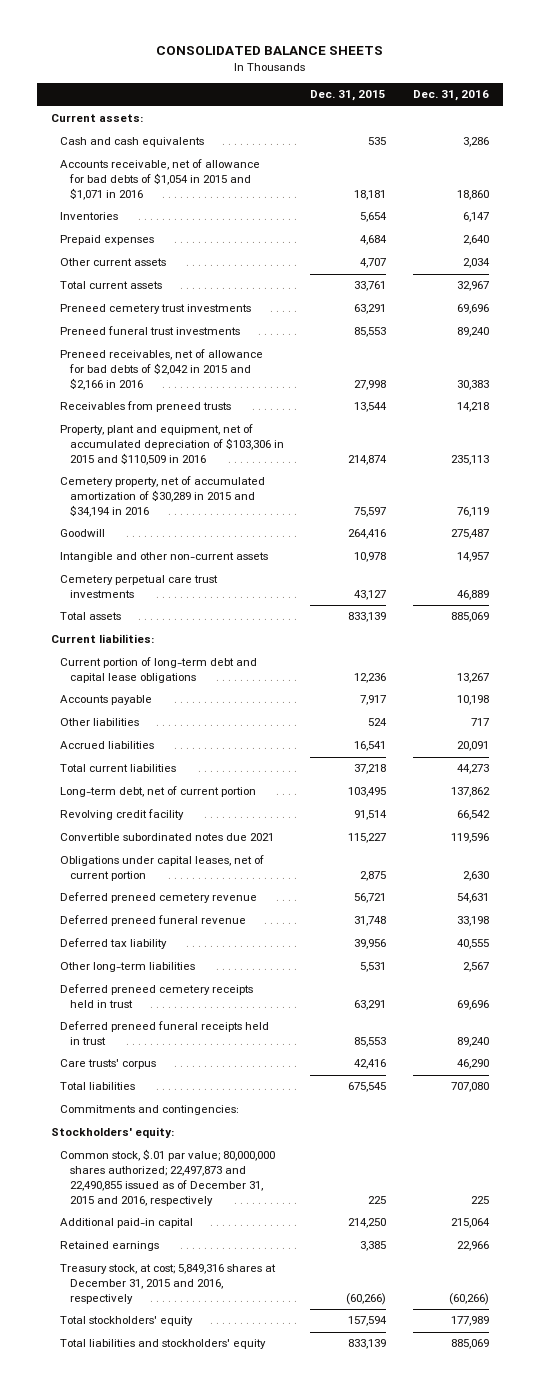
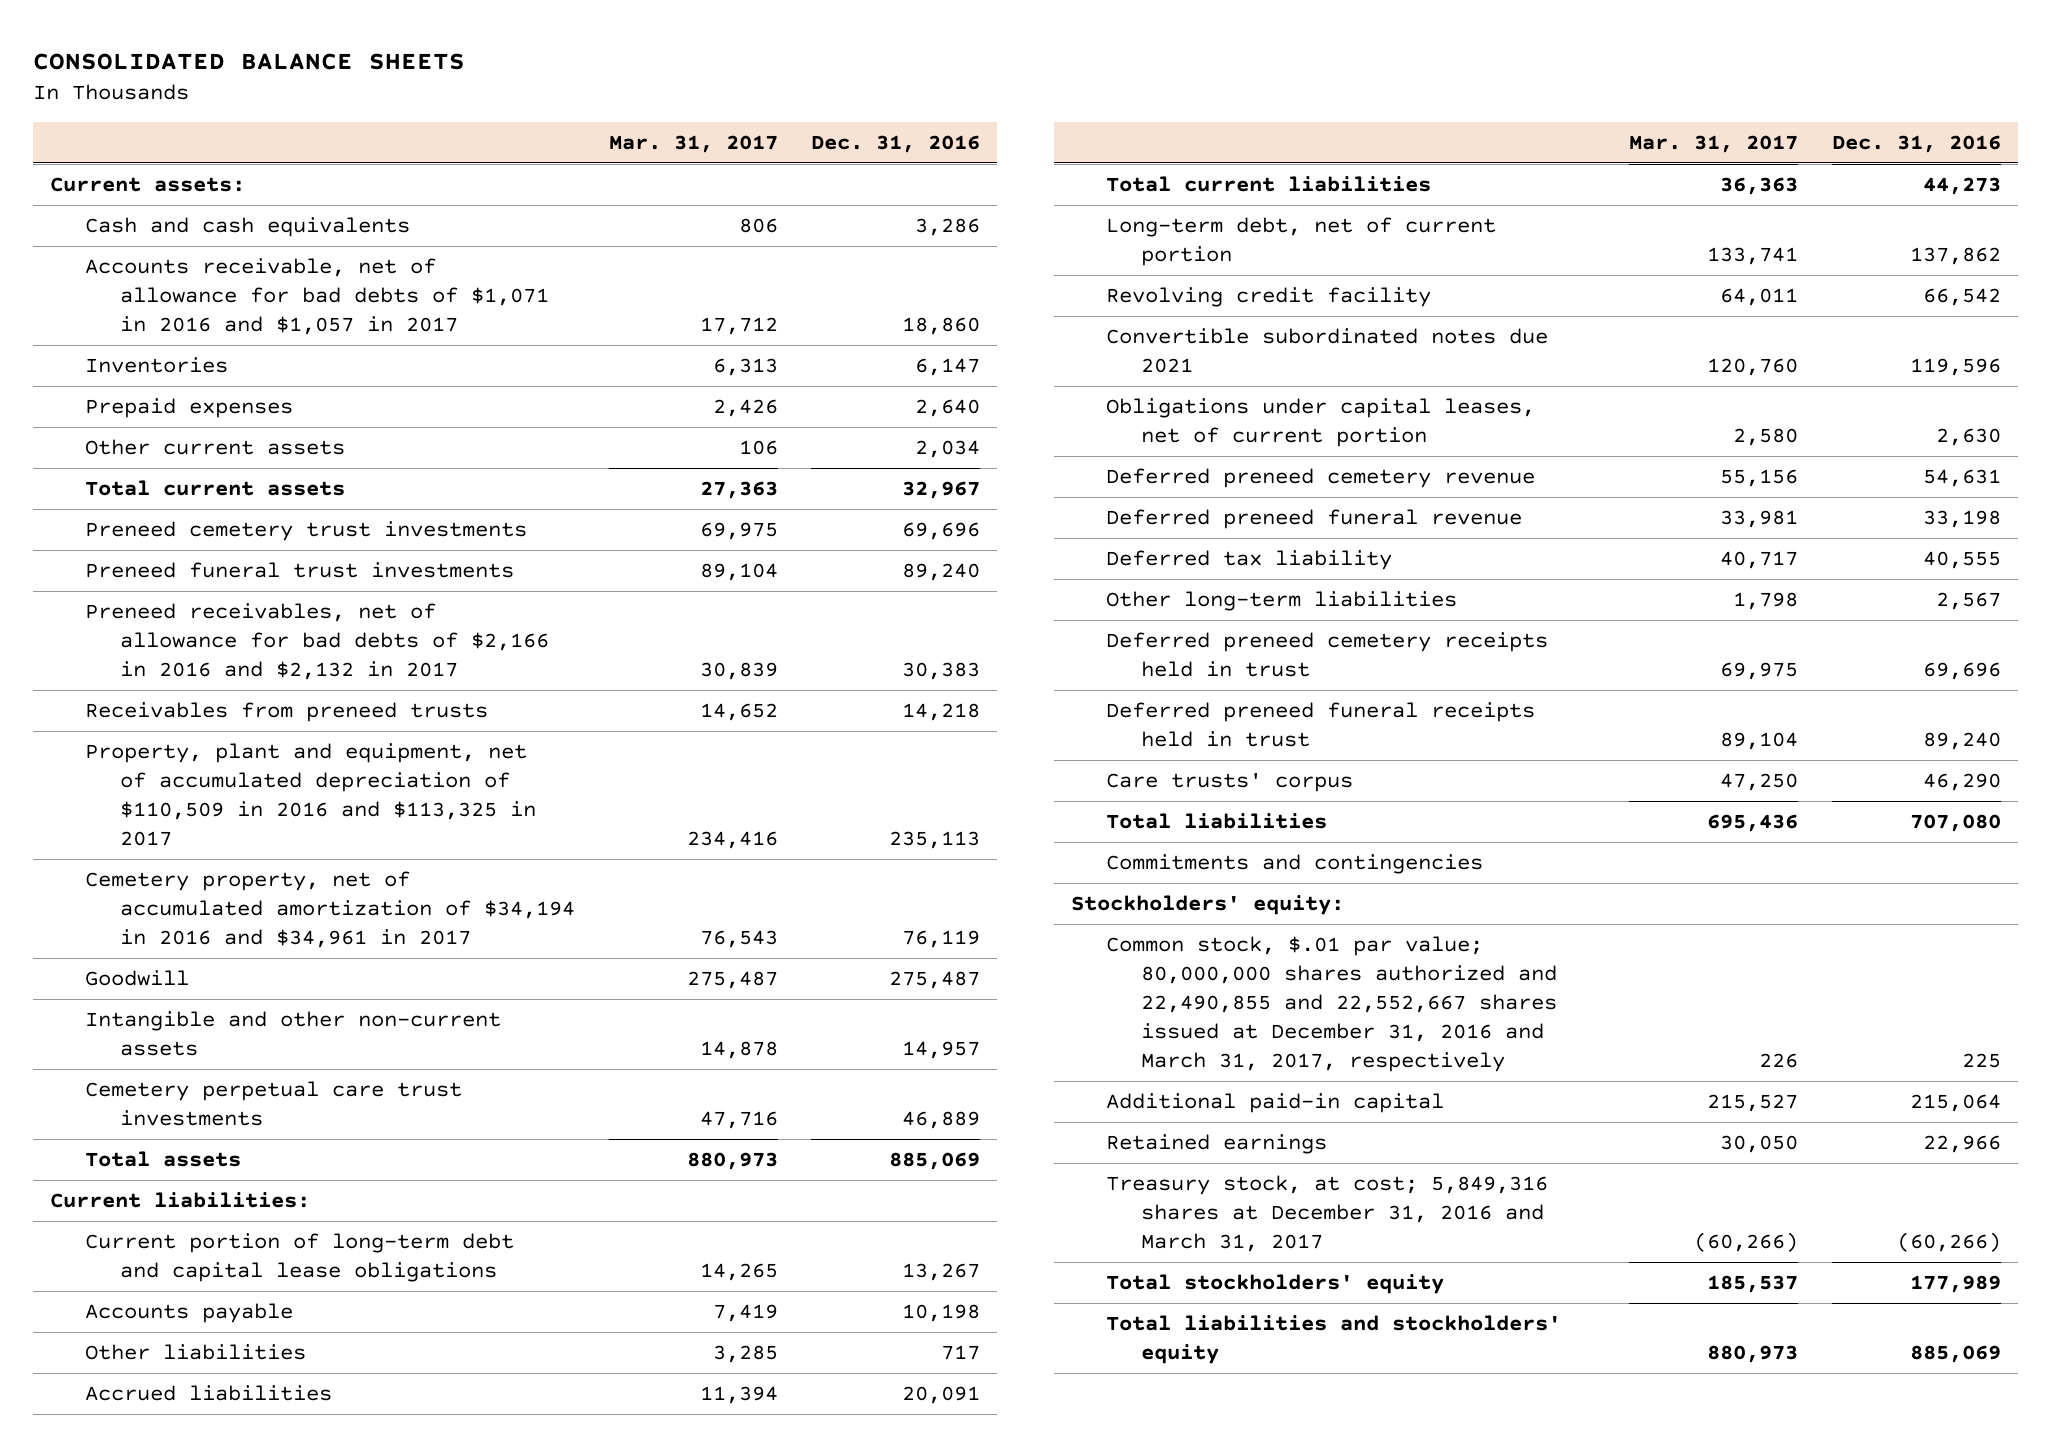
[310,90,387,102] Dec. 31, 2015 -> none
none -> [608,135,778,154] Mar. 31, 2017
[60,159,261,201] Accounts receivable, net of allowance for bad debts of $1,054 in 2015 and $1,071 in 2016 -> [85,258,550,336] Accounts receivable, net of allowance for bad debts of $1,071 in 2016 and $1,057 in 2017
[60,349,264,391] Preneed receivables, net of allowance for bad debts of $2,042 in 2015 and $2,166 in 2016 -> [85,603,550,681] Preneed receivables, net of allowance for bad debts of $2,166 in 2016 and $2,132 in 2017
[60,424,284,466] Property, plant and equipment, net of accumulated depreciation of $103,306 in 2015 and $110,509 in 2016 -> [85,743,537,847] Property, plant and equipment, net of accumulated depreciation of $110,509 in 2016 and $113,325 in 2017
[60,476,266,518] Cemetery property, net of accumulated amortization of $30,289 in 2015 and $34,194 in 2016 -> [85,871,576,949] Cemetery property, net of accumulated amortization of $34,194 in 2016 and $34,961 in 2017
[60,1105,240,1116] Commitments and contingencies: -> [1105,854,1483,875] Commitments and contingencies
[60,1149,276,1206] Common stock, $.01 par value; 80,000,000 shares authorized; 22,497,873 and 22,490,855 issued as of December 31, 2015 and 2016, respectively -> [1105,936,1557,1073] Common stock, $.01 par value; 80,000,000 shares authorized and 22,490,855 and 22,552,667 shares issued at December 31, 2016 and March 31, 2017, respectively
[60,1264,277,1305] Treasury stock, at cost; 5,849,316 shares at December 31, 2015 and 2016, respectively -> [1105,1175,1548,1253] Treasury stock, at cost; 5,849,316 shares at December 31, 2016 and March 31, 2017

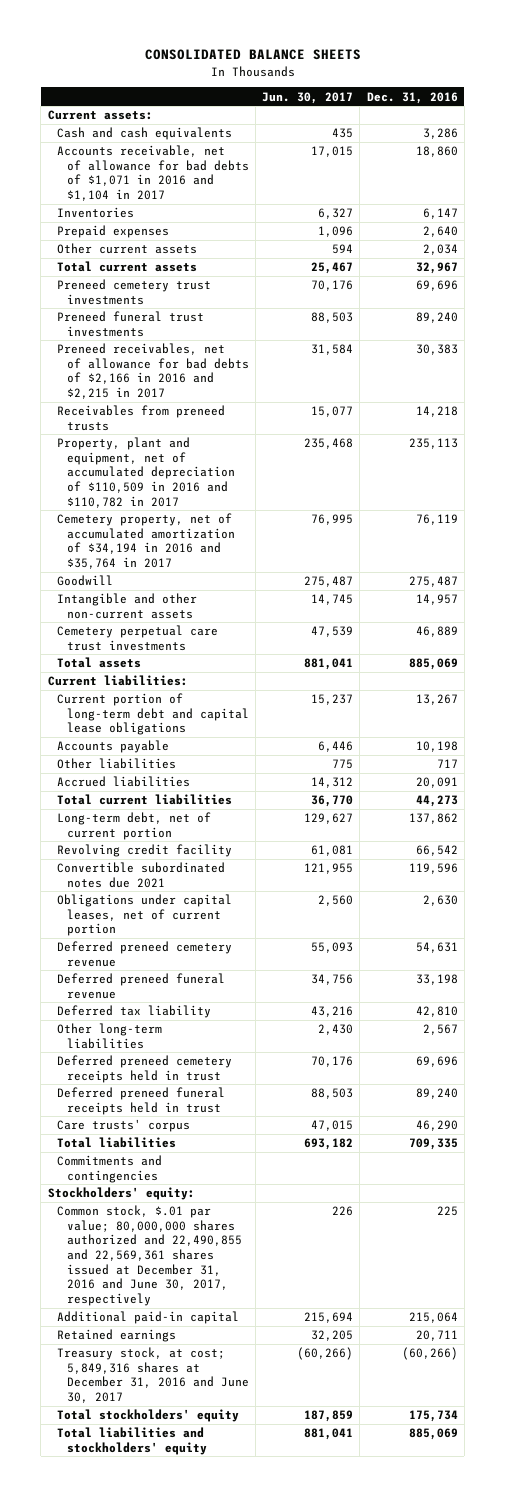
[608,135,778,154] Mar. 31, 2017 -> none
none -> [262,91,354,104] Jun. 30, 2017
[85,258,550,336] Accounts receivable, net of allowance for bad debts of $1,071 in 2016 and $1,057 in 2017 -> [57,145,249,201] Accounts receivable, net of allowance for bad debts of $1,071 in 2016 and $1,104 in 2017
[85,603,550,681] Preneed receivables, net of allowance for bad debts of $2,166 in 2016 and $2,132 in 2017 -> [57,343,249,399] Preneed receivables, net of allowance for bad debts of $2,166 in 2016 and $2,215 in 2017
[85,743,537,847] Property, plant and equipment, net of accumulated depreciation of $110,509 in 2016 and $113,325 in 2017 -> [57,437,235,508] Property, plant and equipment, net of accumulated depreciation of $110,509 in 2016 and $110,782 in 2017
[85,871,576,949] Cemetery property, net of accumulated amortization of $34,194 in 2016 and $34,961 in 2017 -> [57,513,235,569] Cemetery property, net of accumulated amortization of $34,194 in 2016 and $35,764 in 2017
[1922,551,2001,570] 40,555 -> [415,1006,458,1018] 42,810
[1909,814,2001,833] 707,080 -> [408,1138,458,1151] 709,335
[1105,936,1557,1073] Common stock, $.01 par value; 80,000,000 shares authorized and 22,490,855 and 22,552,667 shares issued at December 31, 2016 and March 31, 2017, respectively -> [57,1205,242,1306] Common stock, $.01 par value; 80,000,000 shares authorized and 22,490,855 and 22,569,361 shares issued at December 31, 2016 and June 30, 2017, respectively
[1922,1135,2001,1154] 22,966 -> [415,1330,458,1342] 20,711
[1105,1175,1548,1253] Treasury stock, at cost; 5,849,316 shares at December 31, 2016 and March 31, 2017 -> [57,1347,249,1403] Treasury stock, at cost; 5,849,316 shares at December 31, 2016 and June 30, 2017
[1909,1275,2001,1294] 177,989 -> [408,1410,458,1423] 175,734

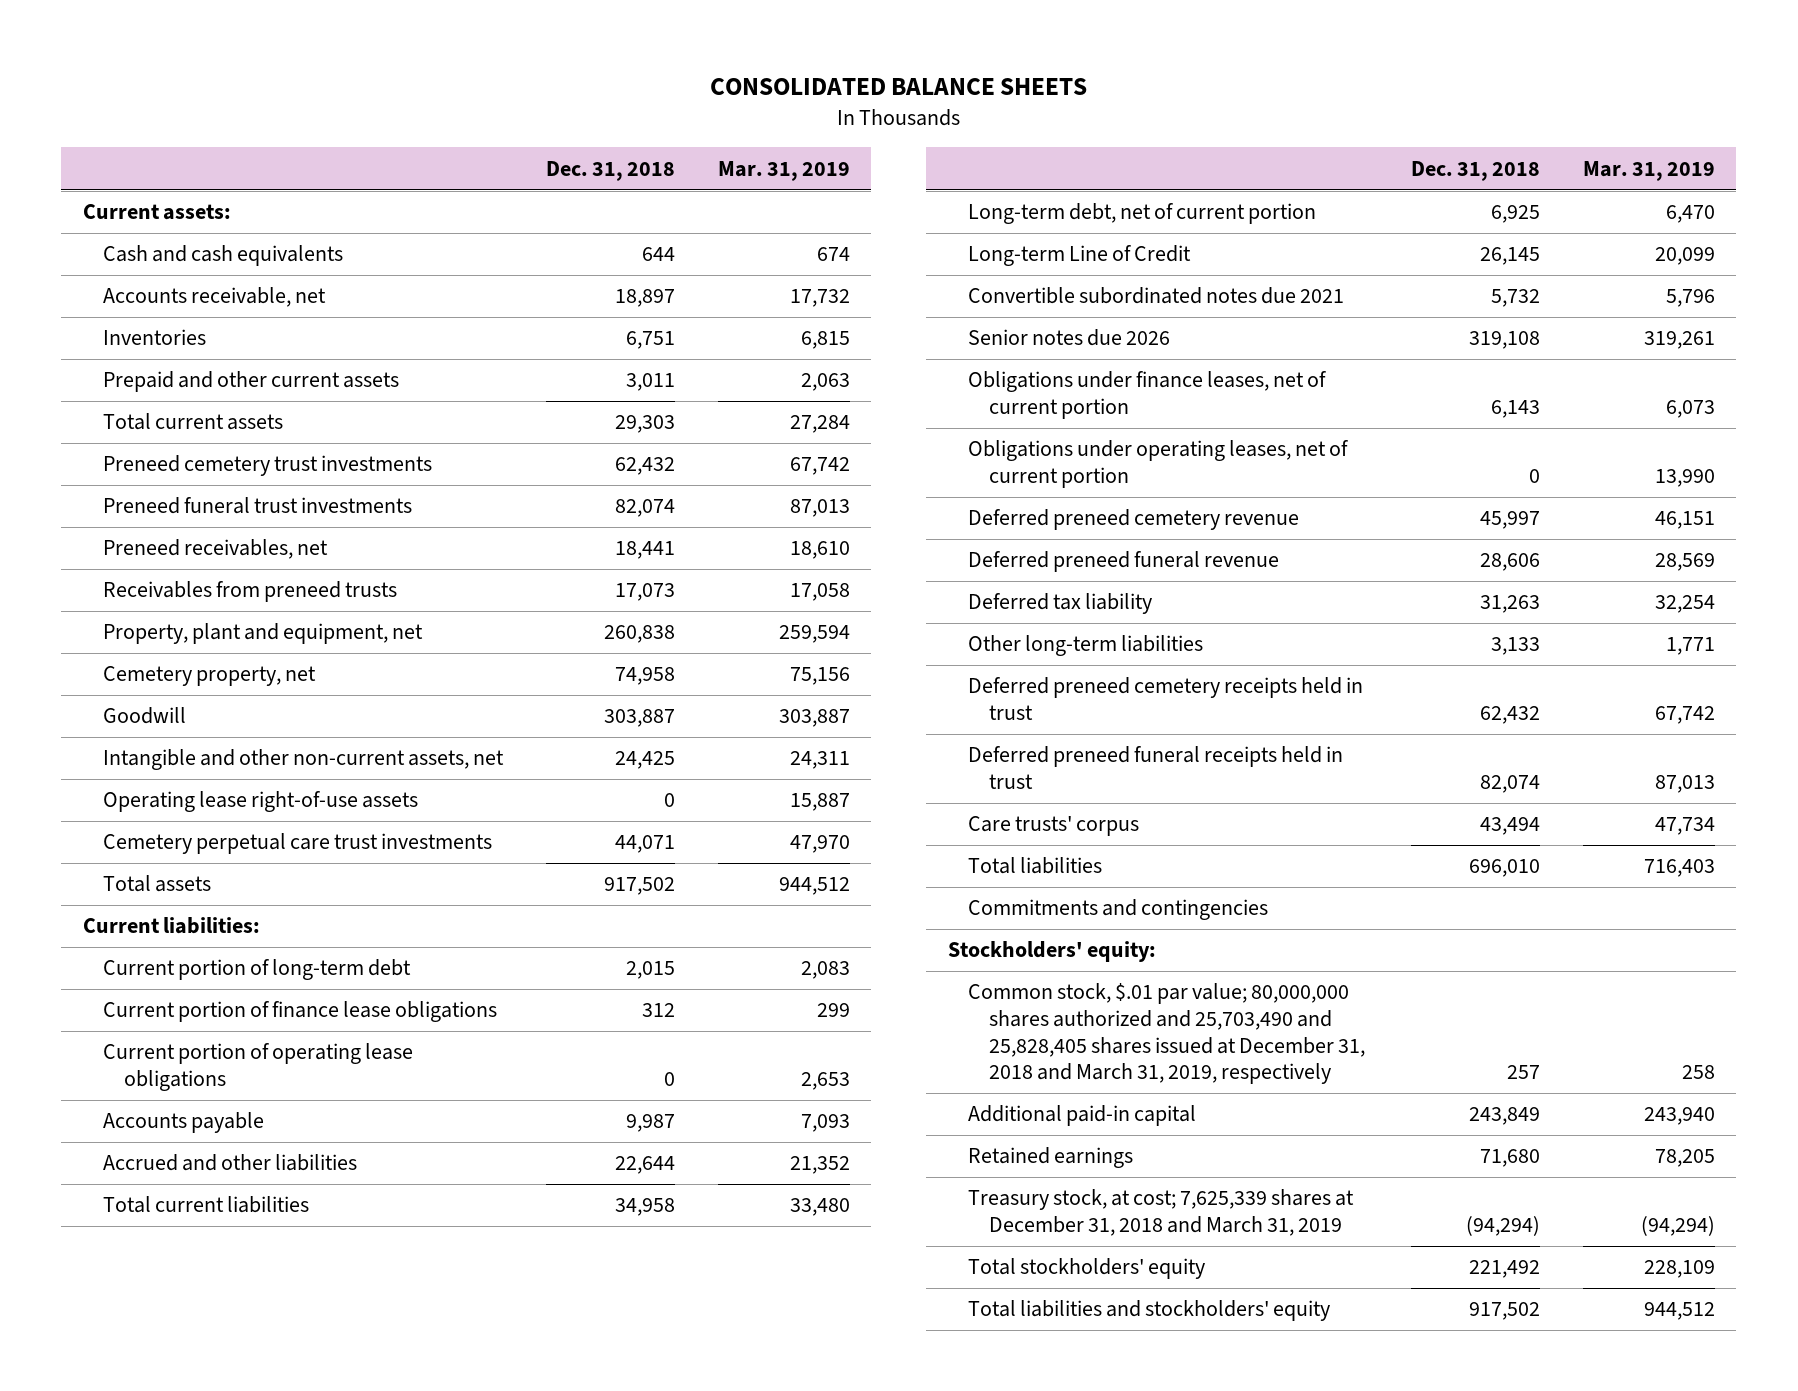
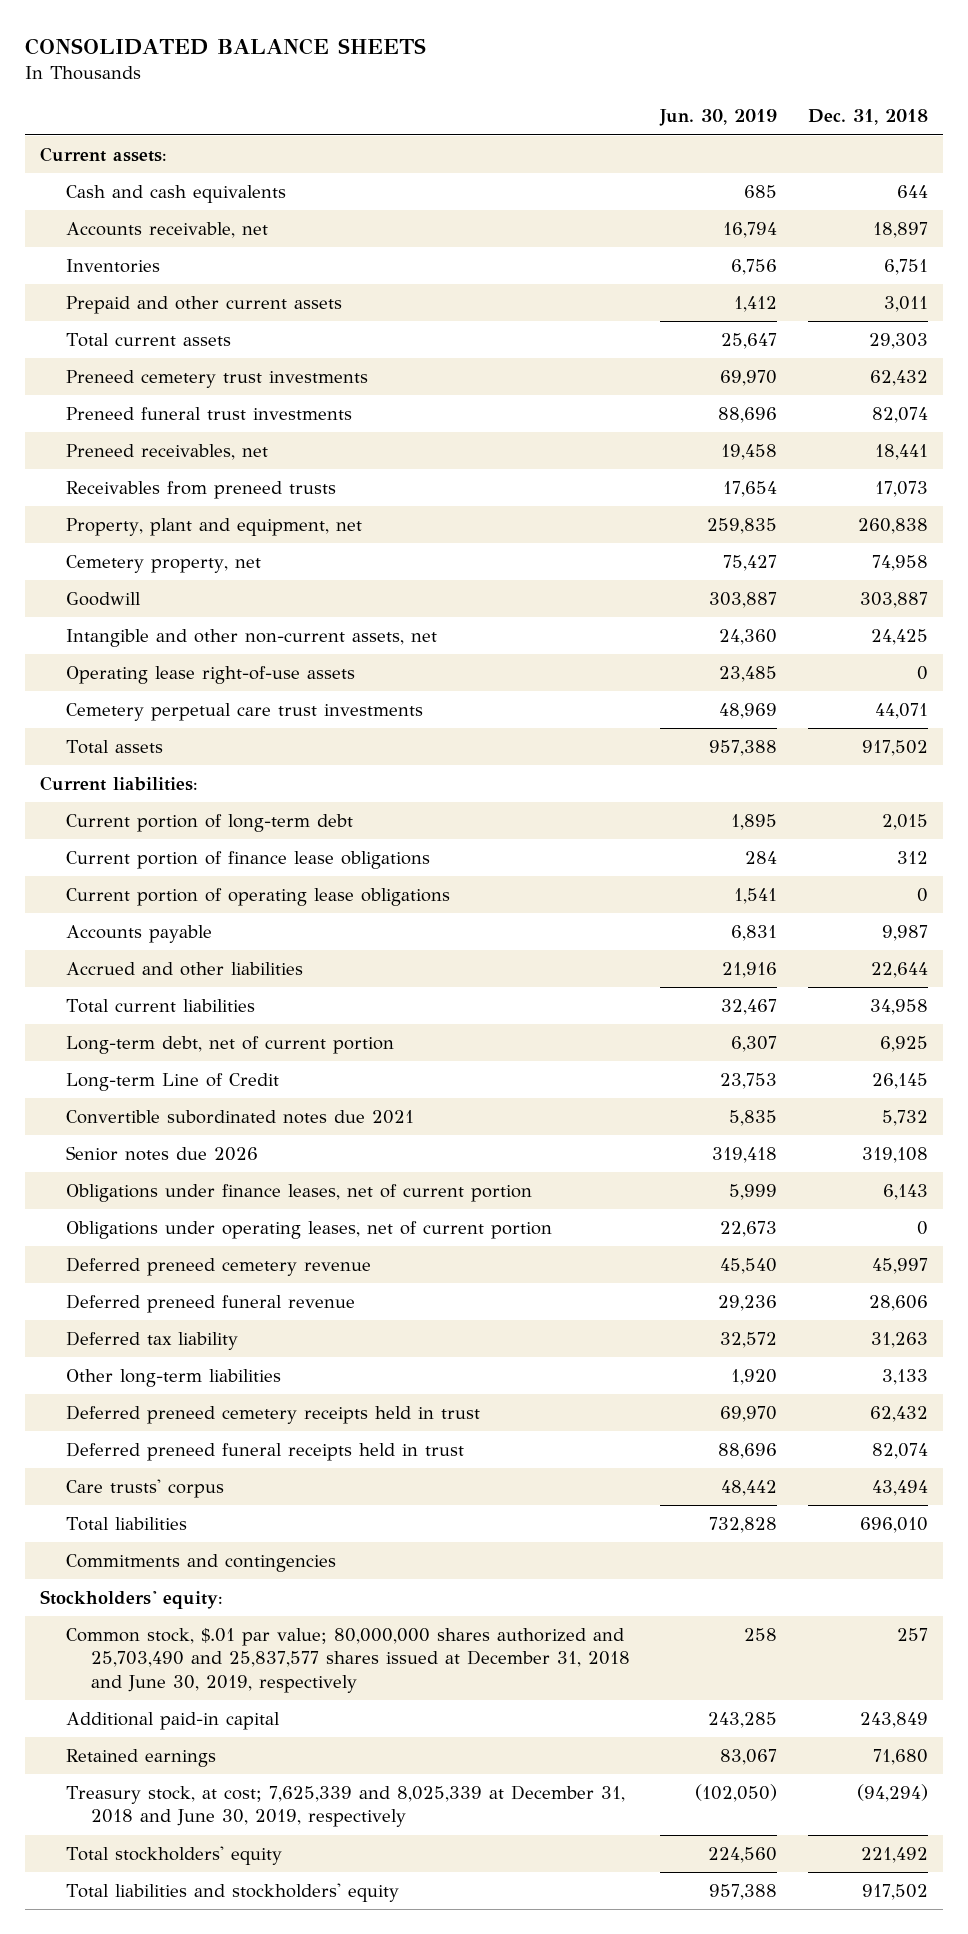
[717,160,850,181] Mar. 31, 2019 -> none
none -> [659,109,778,127] Jun. 30, 2019
[968,983,1365,1085] Common stock, $.01 par value; 80,000,000 shares authorized and 25,703,490 and 25,828,405 shares issued at December 31, 2018 and March 31, 2019, respectively -> [65,1628,630,1693] Common stock, $.01 par value; 80,000,000 shares authorized and 25,703,490 and 25,837,577 shares issued at December 31, 2018 and June 30, 2019, respectively
[968,1189,1355,1237] Treasury stock, at cost; 7,625,339 shares at December 31, 2018 and March 31, 2019 -> [65,1785,625,1828] Treasury stock, at cost; 7,625,339 and 8,025,339 at December 31, 2018 and June 30, 2019, respectively

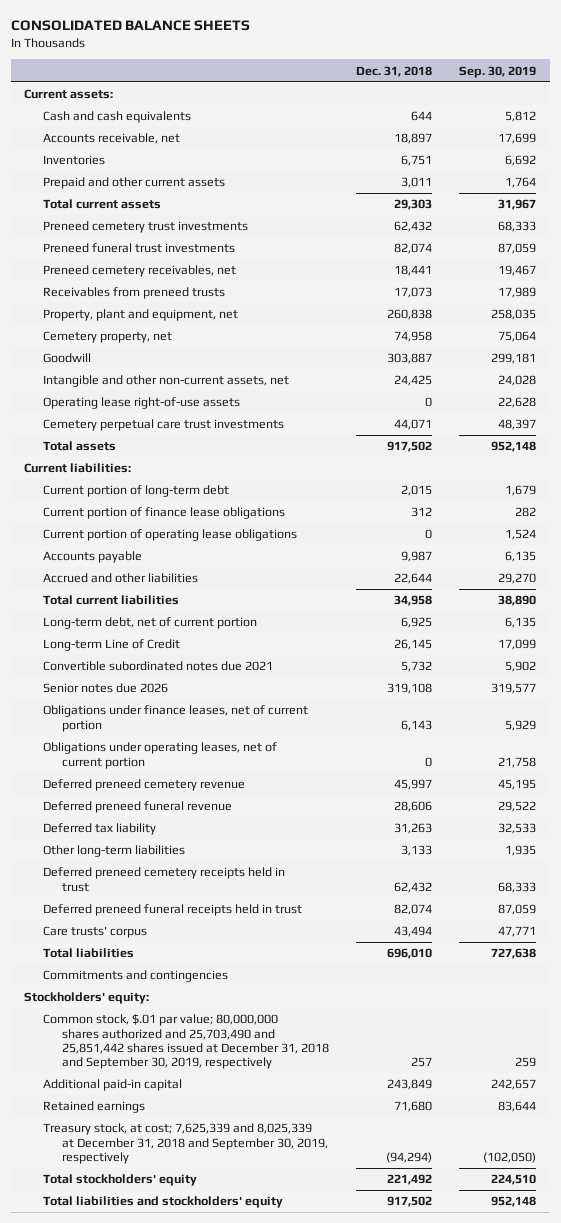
[659,109,778,127] Jun. 30, 2019 -> none
none -> [459,65,537,78] Sep. 30, 2019
[65,444,268,461] Preneed receivables, net -> [43,265,237,278] Preneed cemetery receivables, net
[65,1628,630,1693] Common stock, $.01 par value; 80,000,000 shares authorized and 25,703,490 and 25,837,577 shares issued at December 31, 2018 and June 30, 2019, respectively -> [43,1014,330,1070] Common stock, $.01 par value; 80,000,000 shares authorized and 25,703,490 and 25,851,442 shares issued at December 31, 2018 and September 30, 2019, respectively
[65,1785,625,1828] Treasury stock, at cost; 7,625,339 and 8,025,339 at December 31, 2018 and June 30, 2019, respectively -> [43,1123,329,1164] Treasury stock, at cost; 7,625,339 and 8,025,339 at December 31, 2018 and September 30, 2019, respectively

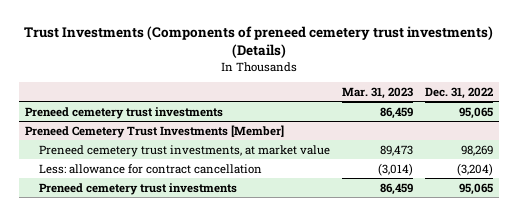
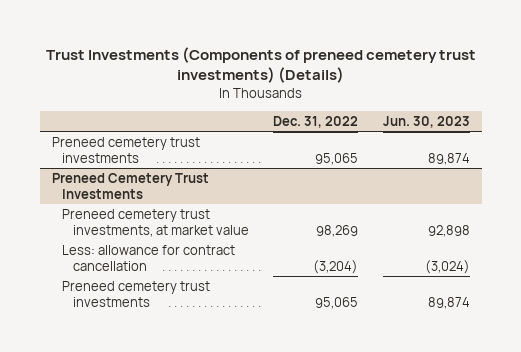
[341,86,413,99] Mar. 31, 2023 -> none
none -> [382,116,470,129] Jun. 30, 2023
[25,124,285,138] Preneed Cemetery Trust Investments [Member] -> [51,172,209,199] Preneed Cemetery Trust Investments

